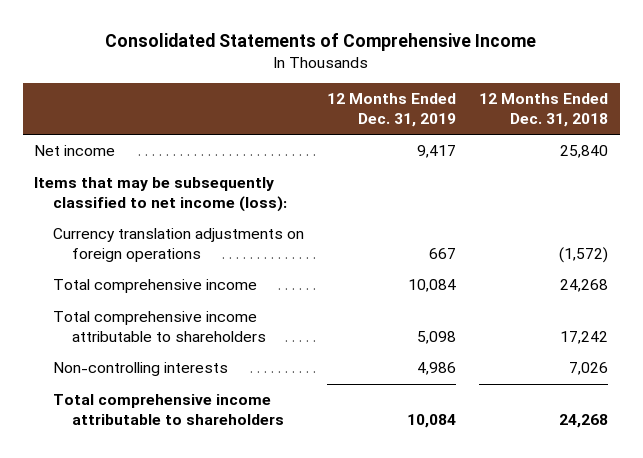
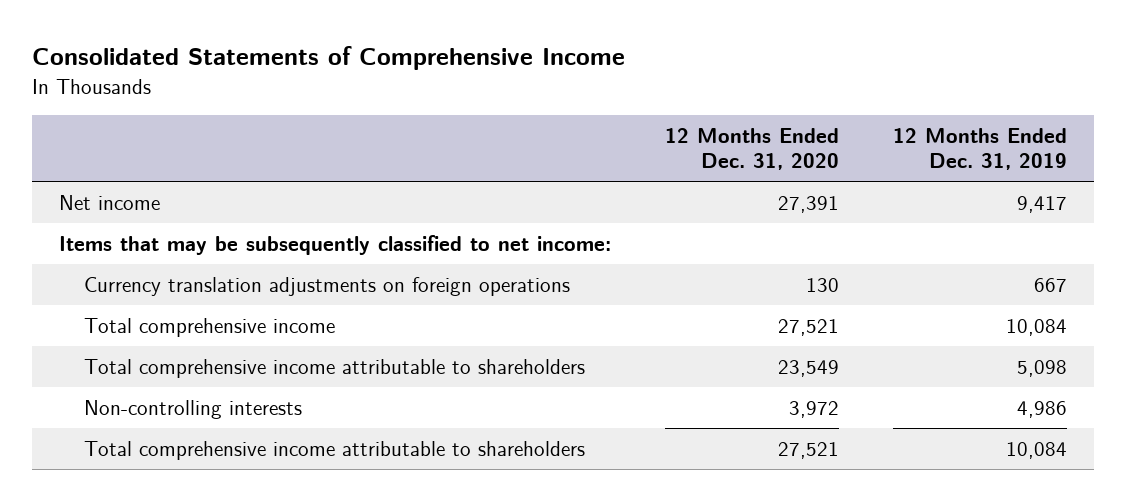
[479,93,609,127] 12 Months Ended Dec. 31, 2018 -> none
none -> [665,127,840,171] 12 Months Ended Dec. 31, 2020
[34,177,288,212] Items that may be subsequently classified to net income (loss): -> [59,235,612,256] Items that may be subsequently classified to net income:

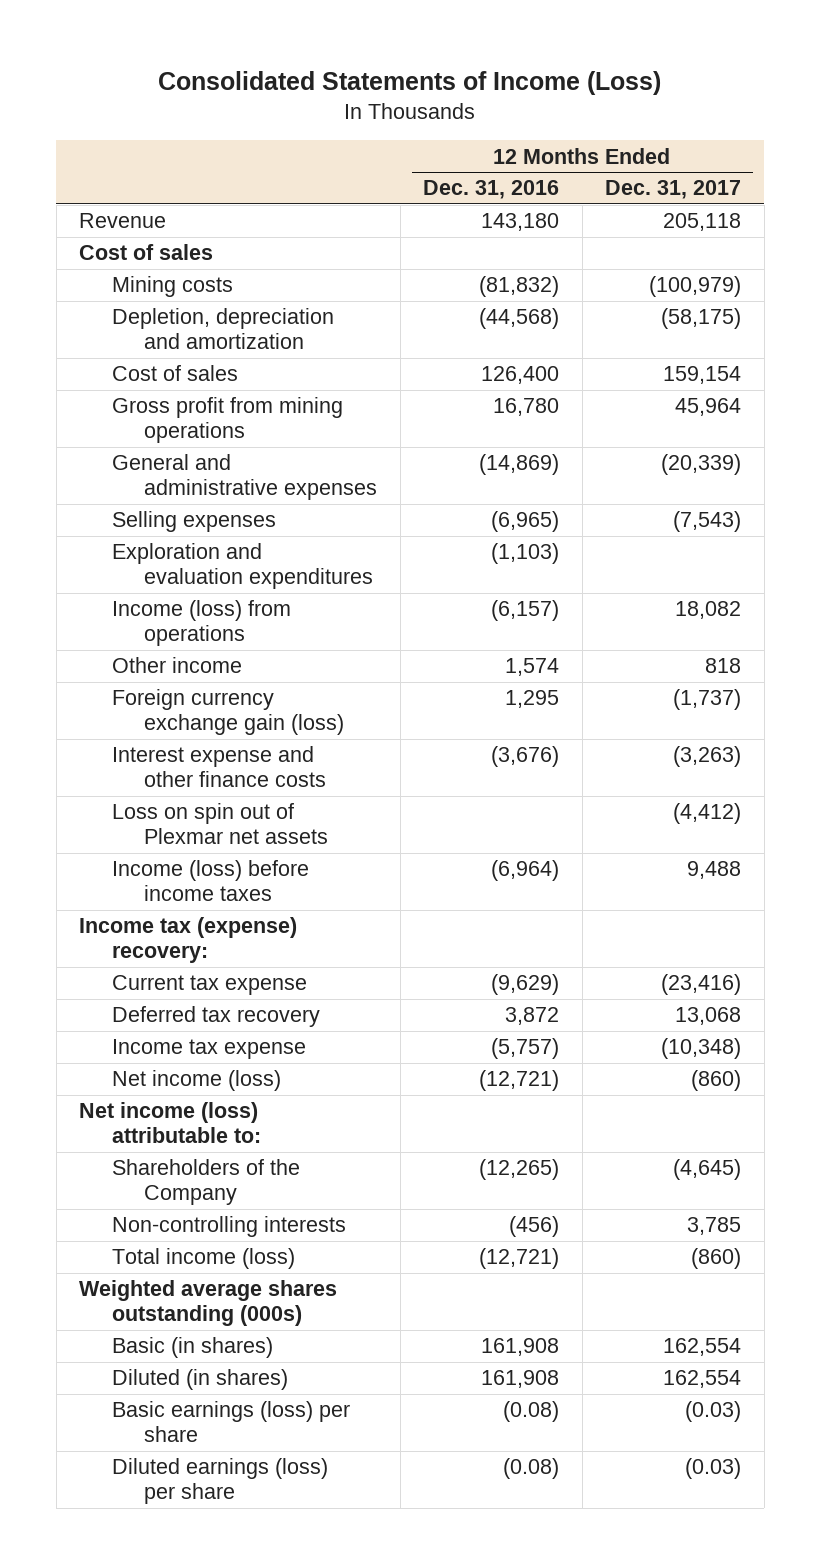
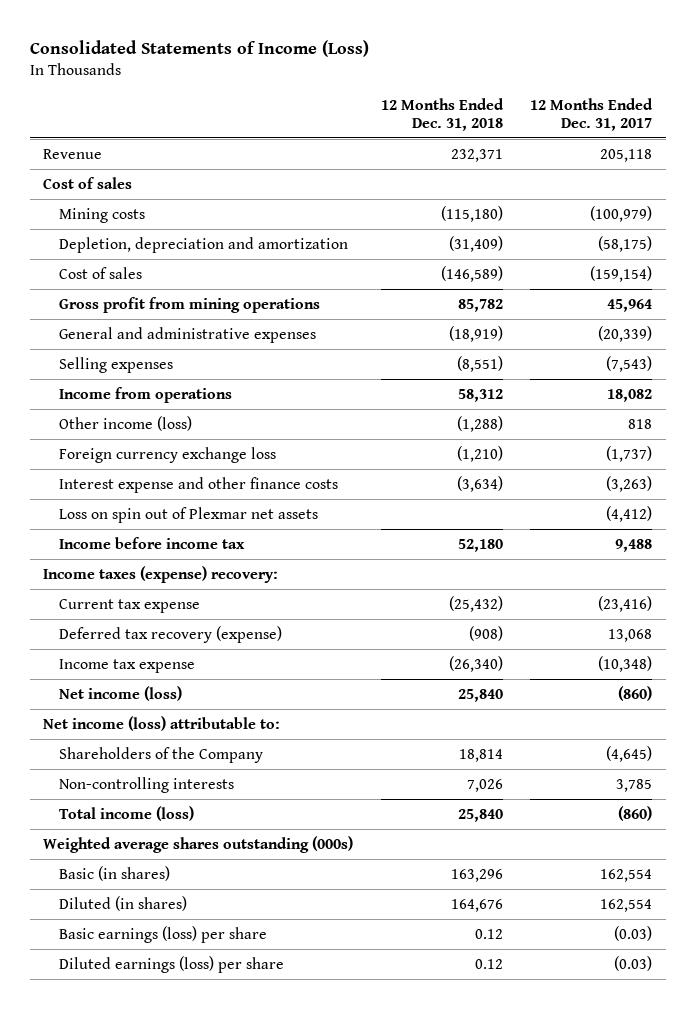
[423,180,560,200] Dec. 31, 2016 -> none
none -> [380,97,504,131] 12 Months Ended Dec. 31, 2018
[663,366,742,385] 159,154 -> [590,265,653,282] (159,154)
[111,543,374,590] Exploration and evaluation expenditures -> none
[111,600,291,647] Income (loss) from operations -> [58,386,232,403] Income from operations
[111,657,242,674] Other income -> [58,415,192,431] Other income (loss)
[111,689,345,736] Foreign currency exchange gain (loss) -> [58,446,276,463] Foreign currency exchange loss
[111,860,309,902] Income (loss) before income taxes -> [58,536,245,549] Income before income tax
[79,917,298,964] Income tax (expense) recovery: -> [43,565,279,583] Income taxes (expense) recovery:
[111,1006,320,1028] Deferred tax recovery -> [58,625,282,643] Deferred tax recovery (expense)

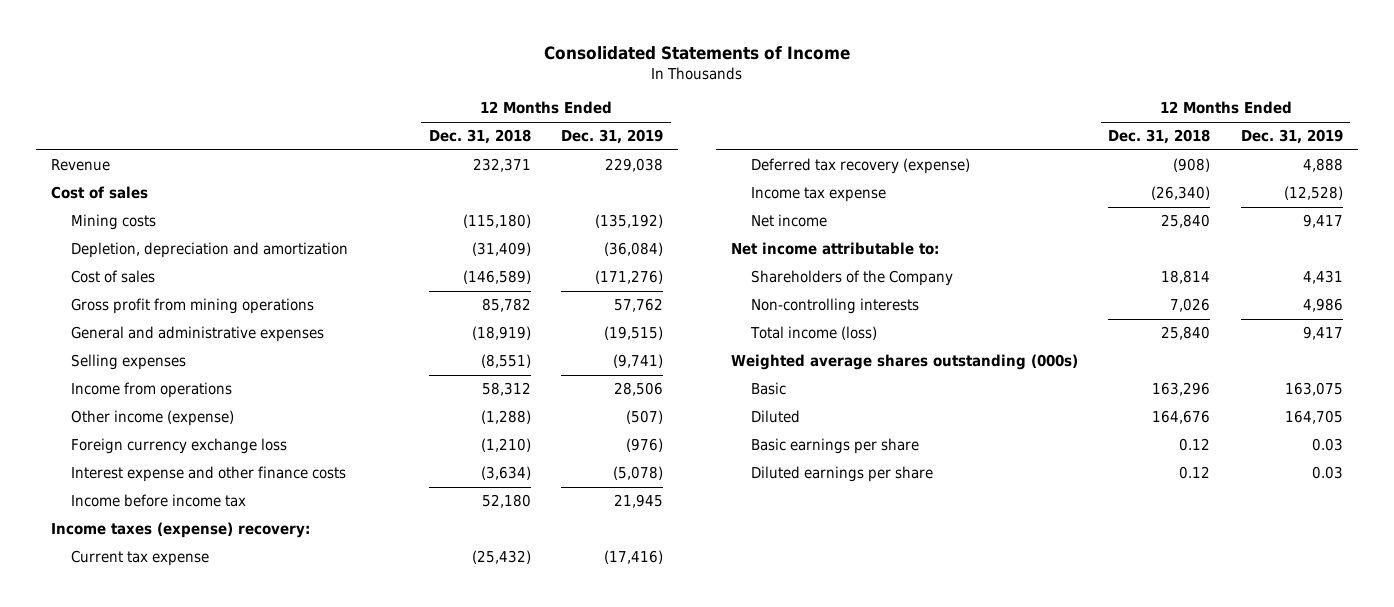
[29,39,369,57] Consolidated Statements of Income (Loss) -> [543,45,850,60] Consolidated Statements of Income
[530,97,654,131] 12 Months Ended Dec. 31, 2017 -> none
none -> [561,129,664,145] Dec. 31, 2019
[58,415,192,431] Other income (loss) -> [71,410,235,427] Other income (expense)
[58,506,318,523] Loss on spin out of Plexmar net assets -> none
[58,685,182,701] Net income (loss) -> [751,214,828,228] Net income
[43,715,281,731] Net income (loss) attributable to: -> [730,242,939,256] Net income attributable to:
[58,865,170,881] Basic (in shares) -> [751,382,787,396] Basic
[58,895,187,911] Diluted (in shares) -> [751,410,801,424] Diluted
[58,925,267,943] Basic earnings (loss) per share -> [751,438,920,455] Basic earnings per share
[58,955,284,973] Diluted earnings (loss) per share -> [751,466,934,483] Diluted earnings per share

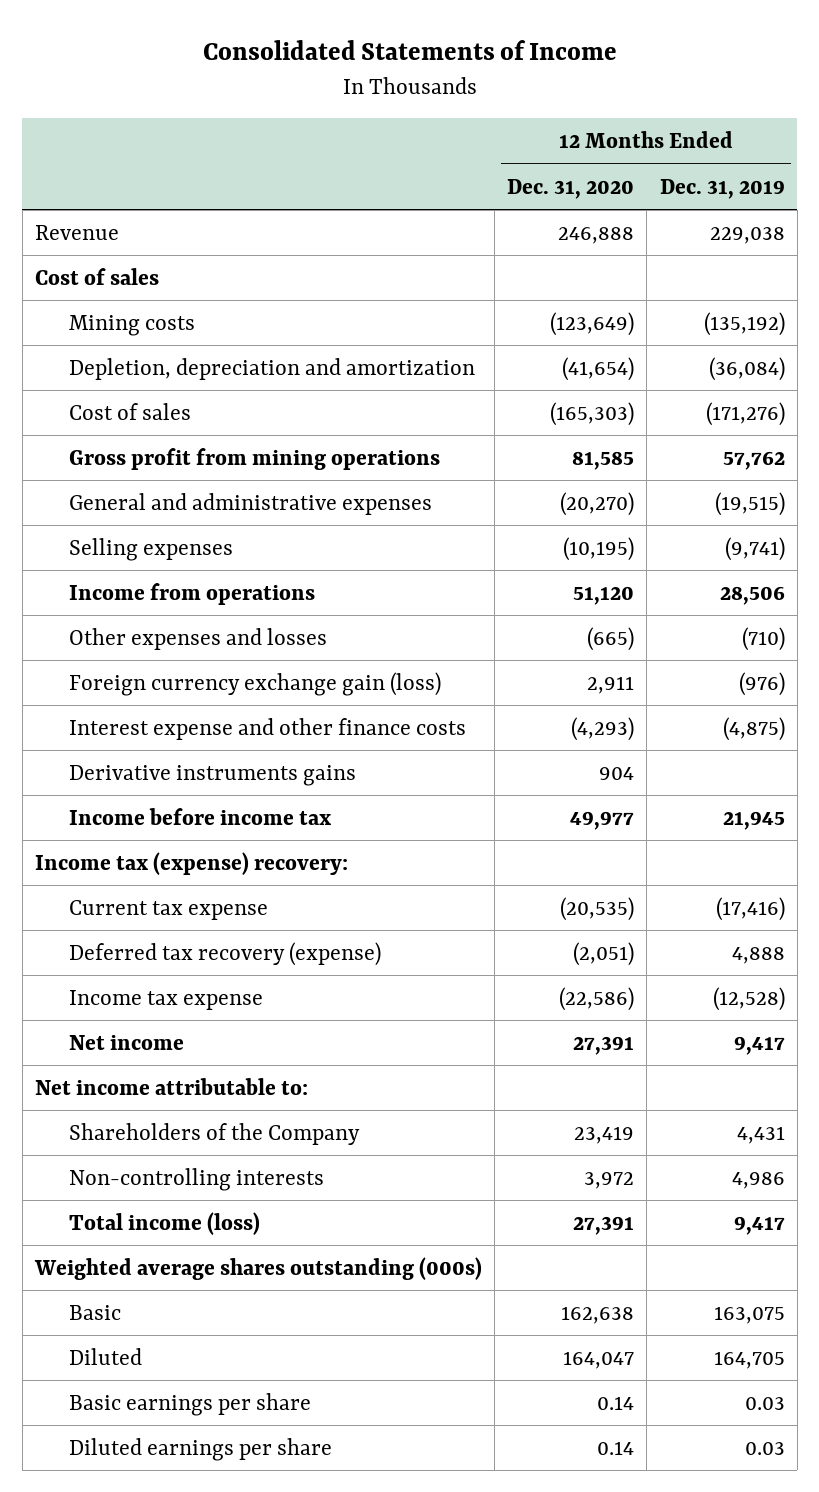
[428,129,531,145] Dec. 31, 2018 -> none
none -> [507,178,635,199] Dec. 31, 2020
[71,410,235,427] Other income (expense) -> none
none -> [68,627,327,650] Other expenses and losses
[71,438,288,455] Foreign currency exchange loss -> [68,671,441,696] Foreign currency exchange gain (loss)
[613,466,664,481] (5,078) -> [722,716,785,741] (4,875)
none -> [68,764,356,786] Derivative instruments gains
[51,522,311,539] Income taxes (expense) recovery: -> [34,851,348,875] Income tax (expense) recovery:

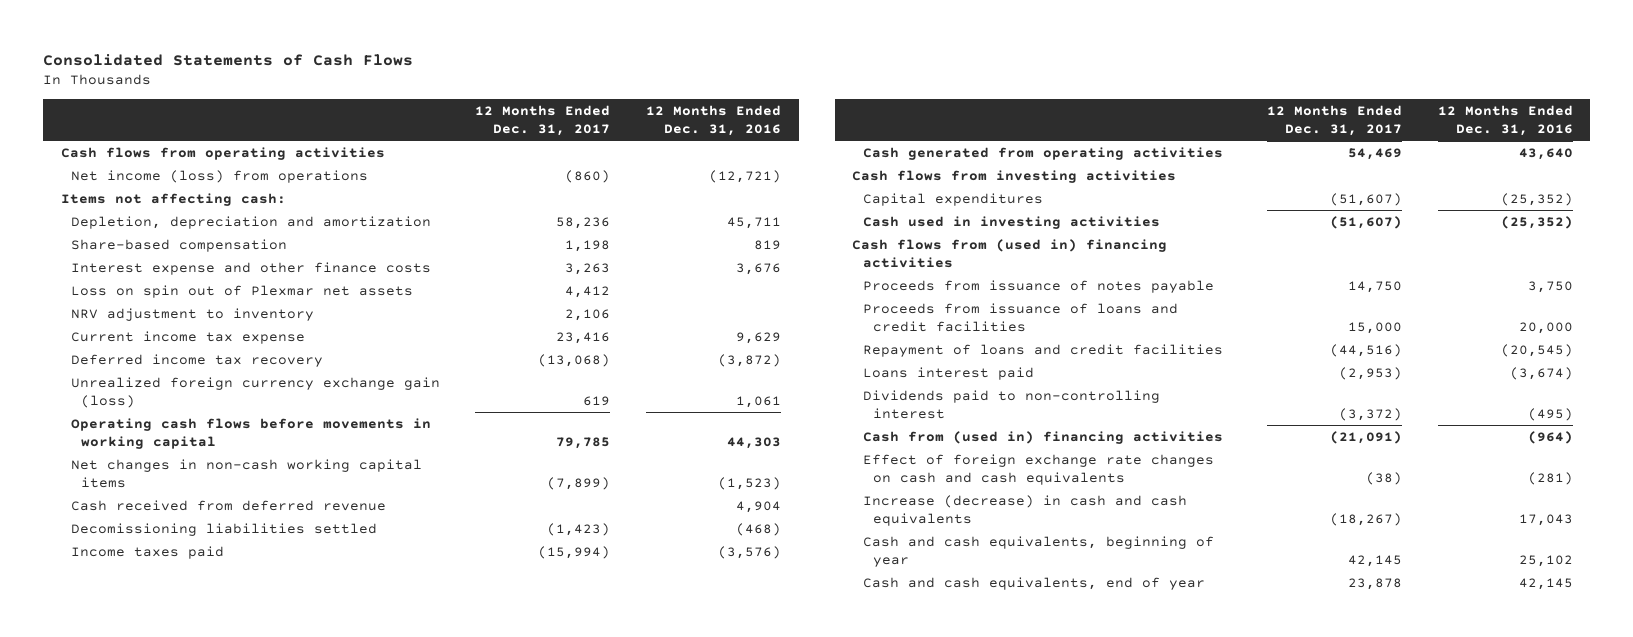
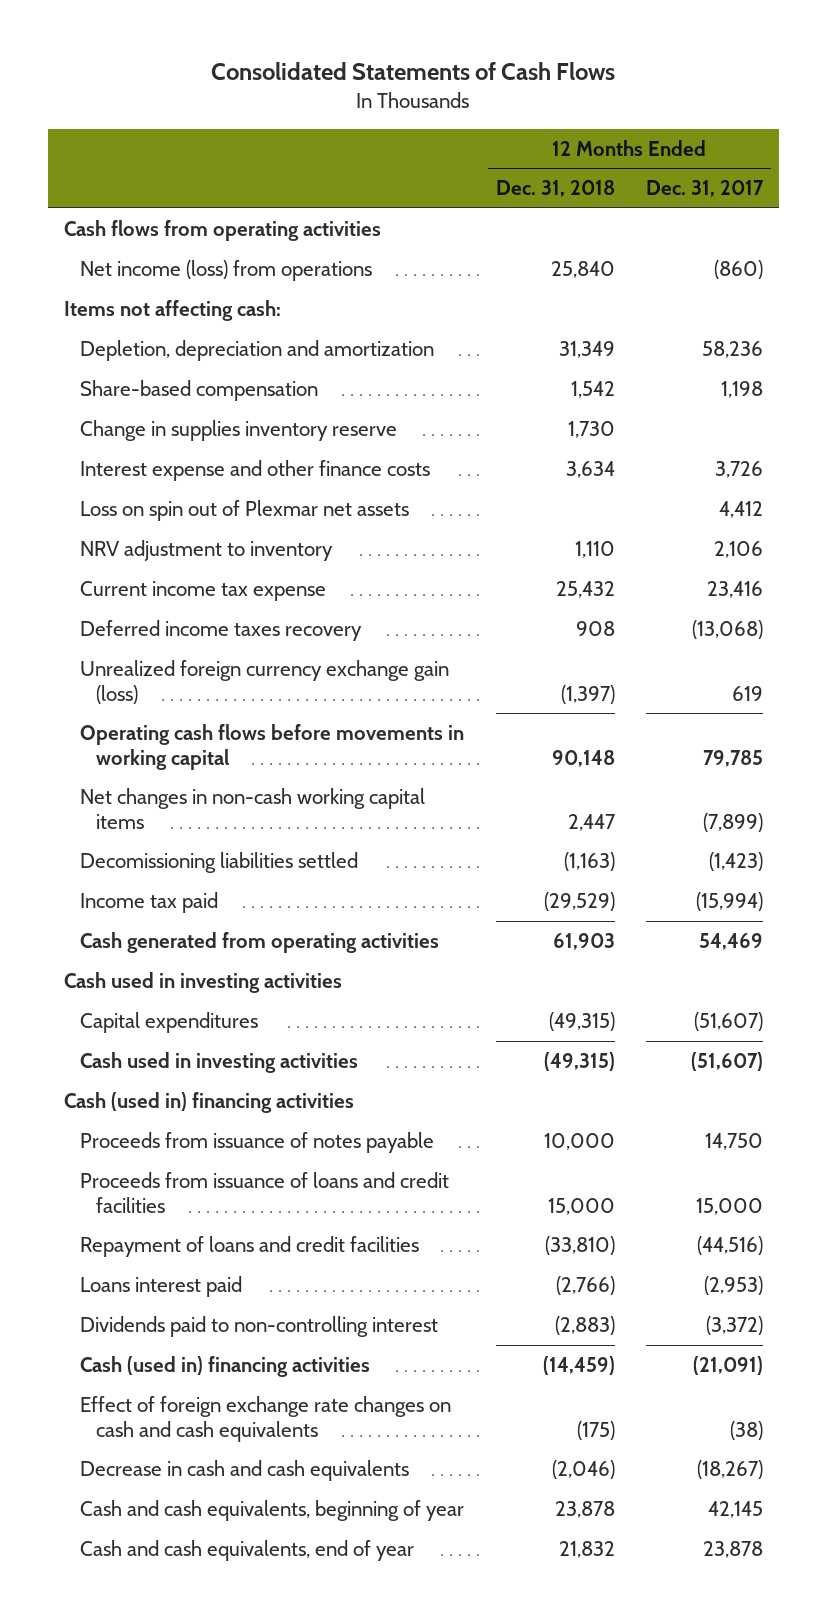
[645,104,781,136] 12 Months Ended Dec. 31, 2016 -> none
none -> [495,180,615,198] Dec. 31, 2018
none -> [79,420,397,442] Change in supplies inventory reserve
[565,262,611,275] 3,263 -> [715,461,764,479] 3,726
[70,353,323,367] Deferred income tax recovery -> [79,620,362,642] Deferred income taxes recovery
[70,499,386,511] Cash received from deferred revenue -> none
[70,545,224,559] Income taxes paid -> [79,892,218,914] Income tax paid
[852,169,1177,183] Cash flows from investing activities -> [63,972,342,994] Cash used in investing activities
[852,238,1168,269] Cash flows from (used in) financing activities -> [63,1092,354,1114] Cash (used in) financing activities
[862,430,1223,444] Cash from (used in) financing activities -> [79,1356,370,1378] Cash (used in) financing activities
[862,494,1187,527] Increase (decrease) in cash and cash equivalents -> [79,1460,409,1482] Decrease in cash and cash equivalents

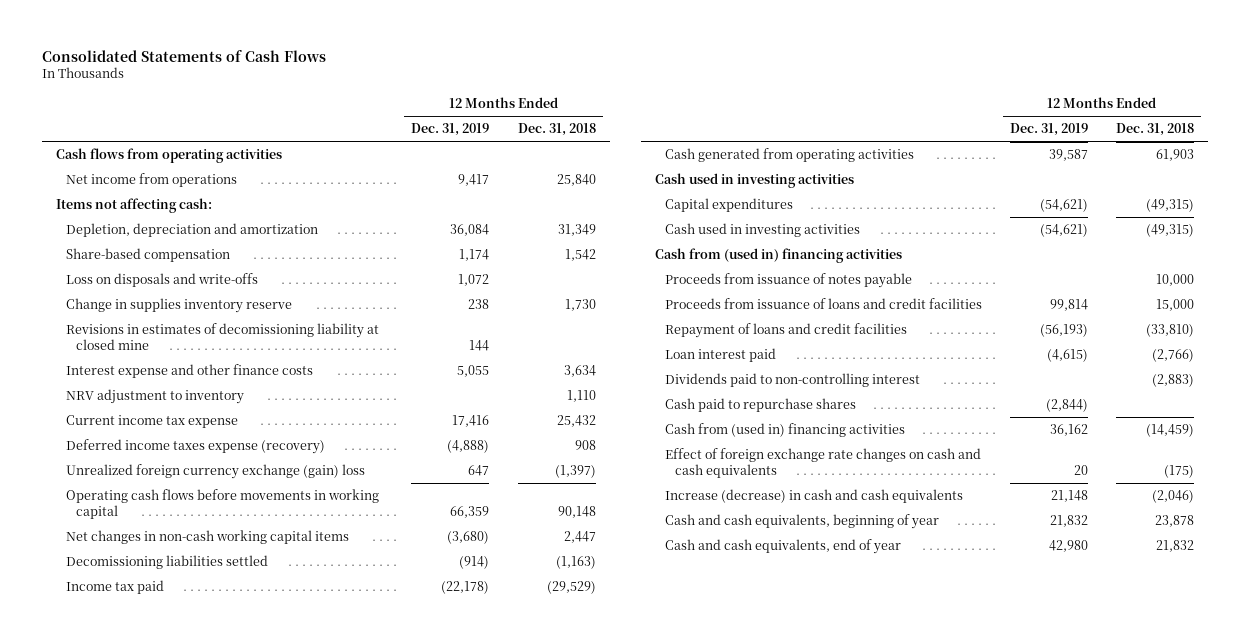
[646,180,765,198] Dec. 31, 2017 -> none
none -> [411,123,490,137] Dec. 31, 2019
[79,260,372,282] Net income (loss) from operations -> [66,173,238,188] Net income from operations
none -> [66,273,259,288] Loss on disposals and write-offs
none -> [66,323,380,350] Revisions in estimates of decomissioning liability at closed mine
[79,500,409,522] Loss on spin out of Plexmar net assets -> none
[79,620,362,642] Deferred income taxes recovery -> [66,439,326,455] Deferred income taxes expense (recovery)
[79,660,449,704] Unrealized foreign currency exchange gain (loss) -> [66,464,366,480] Unrealized foreign currency exchange (gain) loss
[63,1092,354,1114] Cash (used in) financing activities -> [654,248,902,264] Cash from (used in) financing activities
[79,1276,242,1298] Loans interest paid -> [664,348,776,363] Loan interest paid
none -> [664,398,856,413] Cash paid to repurchase shares
[79,1356,370,1378] Cash (used in) financing activities -> [664,423,905,438] Cash from (used in) financing activities
[79,1460,409,1482] Decrease in cash and cash equivalents -> [664,489,963,504] Increase (decrease) in cash and cash equivalents

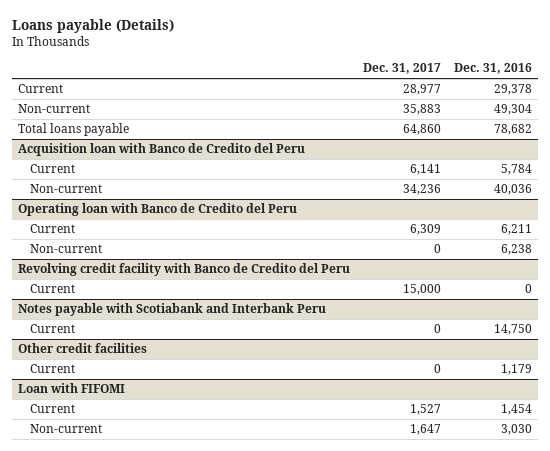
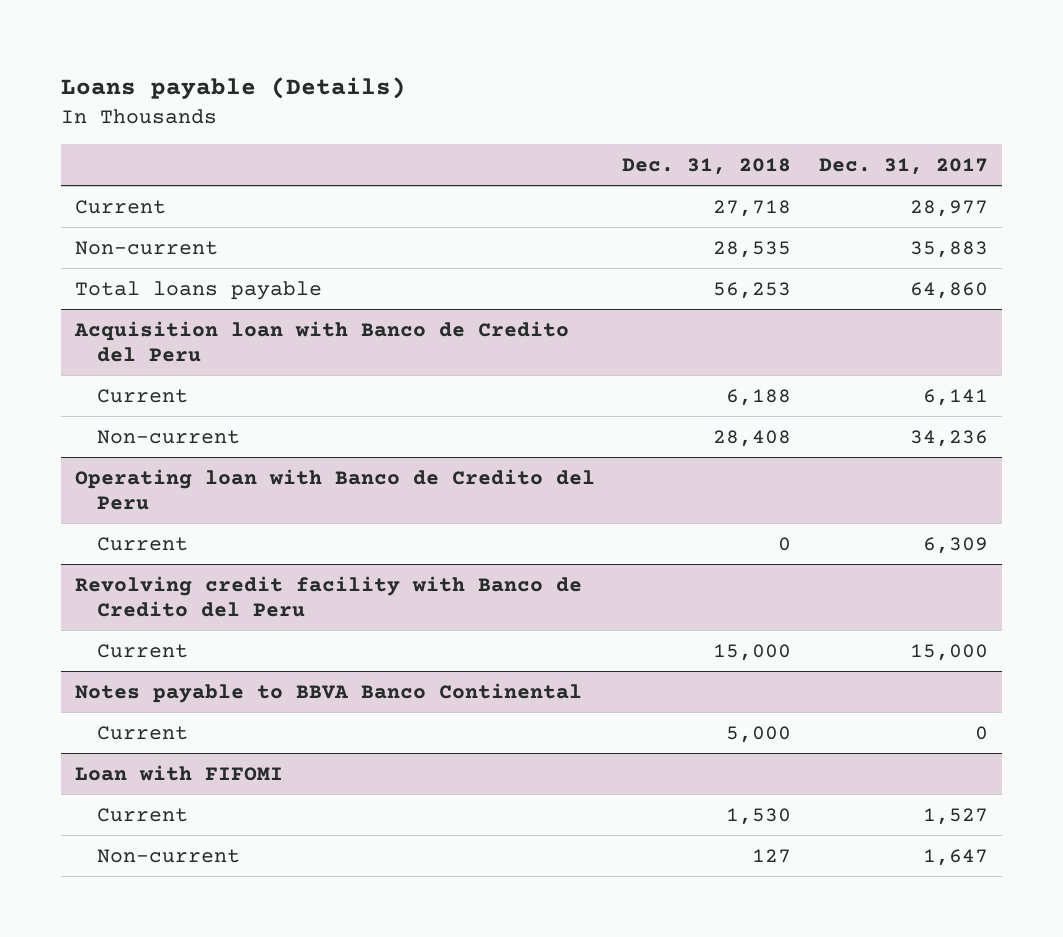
[453,63,532,75] Dec. 31, 2016 -> none
none -> [622,157,792,175] Dec. 31, 2018
[30,244,103,254] Non-current -> none
[18,303,327,317] Notes payable with Scotiabank and Interbank Peru -> none
[30,324,76,334] Current -> none
[18,343,148,354] Other credit facilities -> none
none -> [74,682,582,703] Notes payable to BBVA Banco Continental

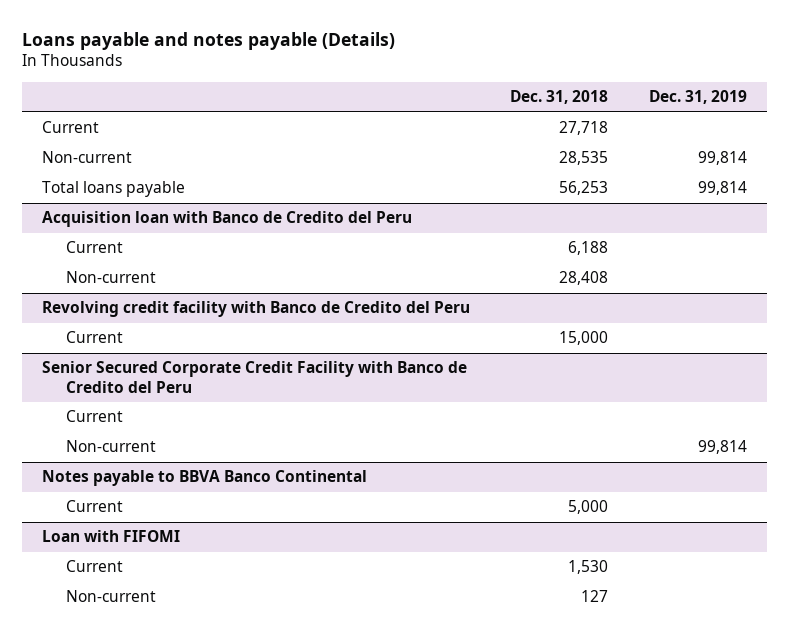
[60,77,406,100] Loans payable (Details) -> [22,31,396,50] Loans payable and notes payable (Details)
[818,157,988,175] Dec. 31, 2017 -> none
none -> [648,90,747,105] Dec. 31, 2019
[74,468,595,510] Operating loan with Banco de Credito del Peru -> none
[97,536,189,551] Current -> none
none -> [42,361,468,393] Senior Secured Corporate Credit Facility with Banco de Credito del Peru
none -> [66,410,124,423] Current
none -> [66,440,157,453] Non-current

